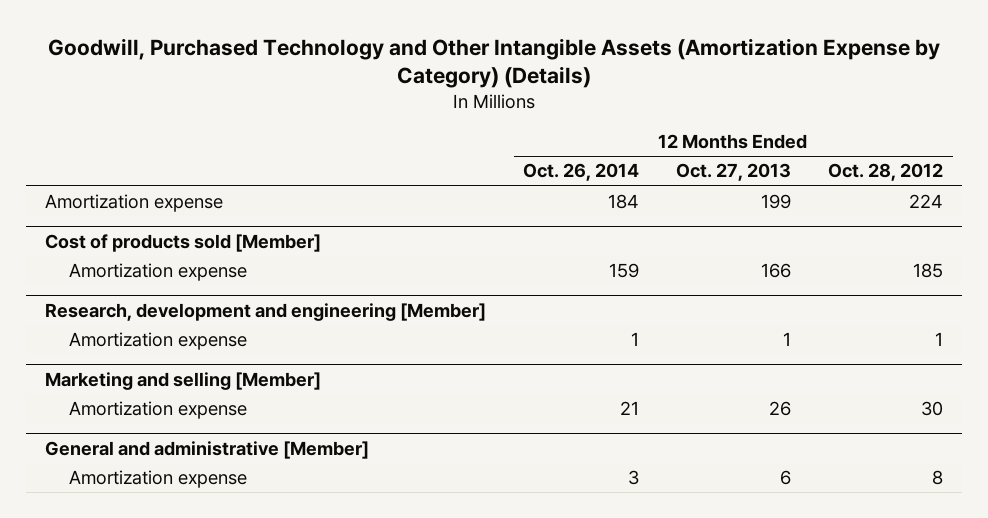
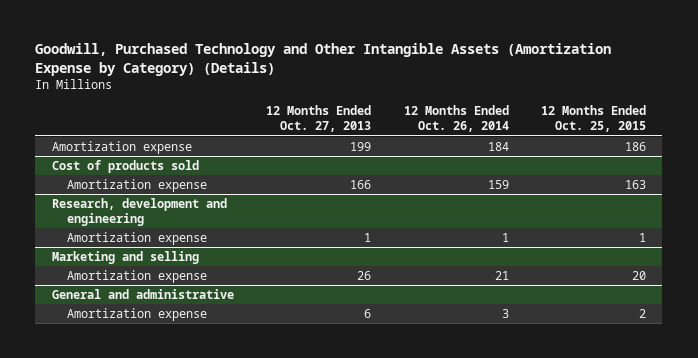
[828,163,944,182] Oct. 28, 2012 -> none
none -> [541,105,647,133] 12 Months Ended Oct. 25, 2015
[44,234,321,253] Cost of products sold [Member] -> [51,159,199,173] Cost of products sold
[44,303,486,322] Research, development and engineering [Member] -> [51,197,227,227] Research, development and engineering
[44,372,321,391] Marketing and selling [Member] -> [51,250,199,264] Marketing and selling
[44,441,369,460] General and administrative [Member] -> [51,288,234,299] General and administrative

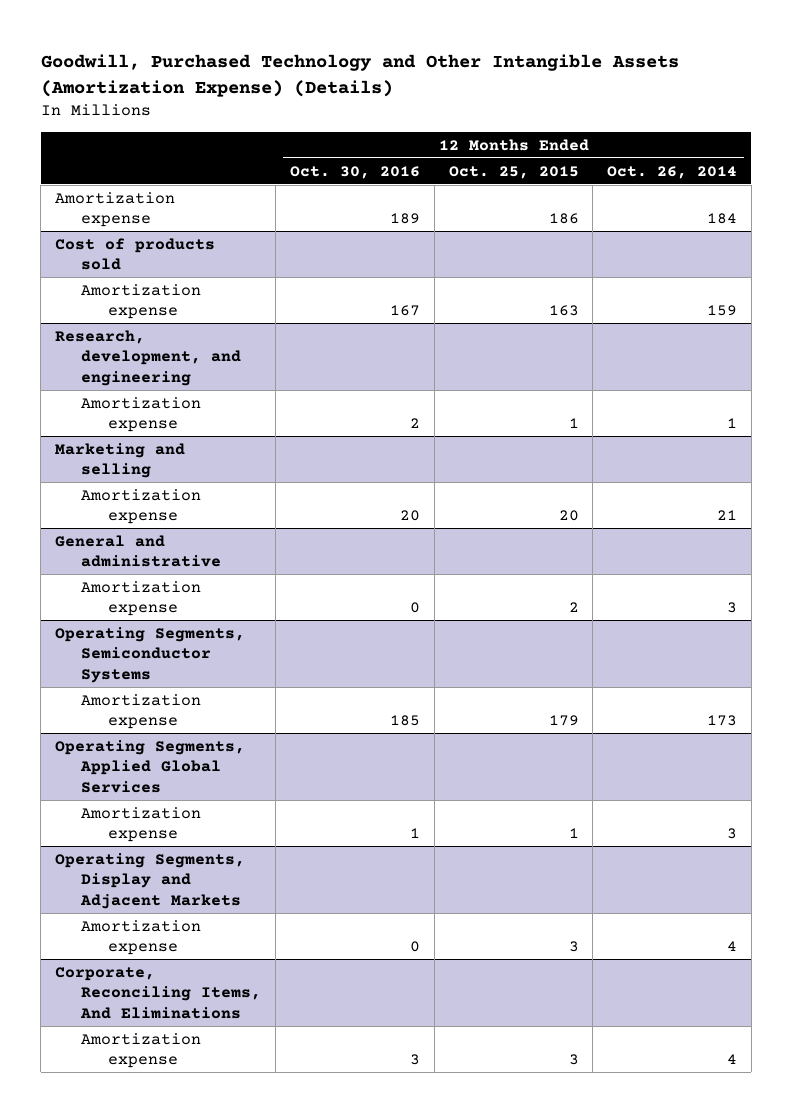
[35,43,612,76] Goodwill, Purchased Technology and Other Intangible Assets (Amortization Expense by Category) (Details) -> [40,53,679,97] Goodwill, Purchased Technology and Other Intangible Assets (Amortization Expense) (Details)
[266,105,372,133] 12 Months Ended Oct. 27, 2013 -> none
none -> [289,165,420,179] Oct. 30, 2016
[51,197,227,227] Research, development and engineering -> [55,329,242,386] Research, development, and engineering
none -> [55,626,246,683] Operating Segments, Semiconductor Systems
none -> [81,693,202,730] Amortization expense
none -> [55,739,246,793] Operating Segments, Applied Global Services
none -> [81,806,202,843] Amortization expense
none -> [55,852,246,909] Operating Segments, Display and Adjacent Markets
none -> [81,919,202,956] Amortization expense
none -> [55,966,262,1019] Corporate, Reconciling Items, And Eliminations
none -> [81,1032,202,1069] Amortization expense

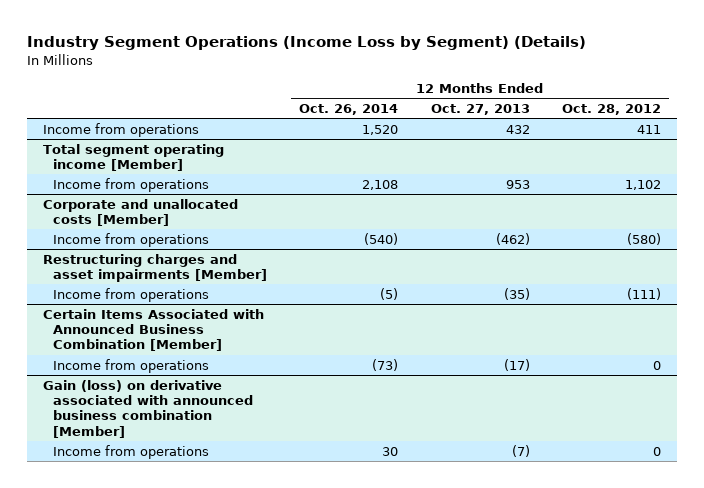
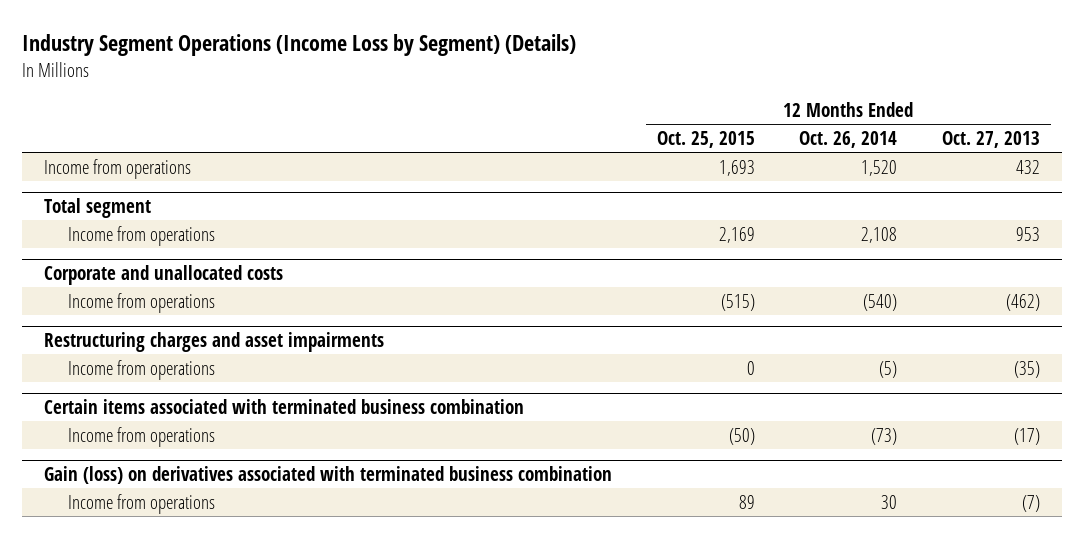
[561,103,661,115] Oct. 28, 2012 -> none
none -> [656,131,755,149] Oct. 25, 2015
[42,143,224,172] Total segment operating income [Member] -> [44,198,152,219] Total segment
[42,198,238,227] Corporate and unallocated costs [Member] -> [44,265,284,286] Corporate and unallocated costs
[42,253,268,283] Restructuring charges and asset impairments [Member] -> [44,332,385,353] Restructuring charges and asset impairments
[42,308,264,352] Certain Items Associated with Announced Business Combination [Member] -> [44,399,525,415] Certain items associated with terminated business combination
[42,379,254,438] Gain (loss) on derivative associated with announced business combination [Member] -> [44,466,613,485] Gain (loss) on derivatives associated with terminated business combination

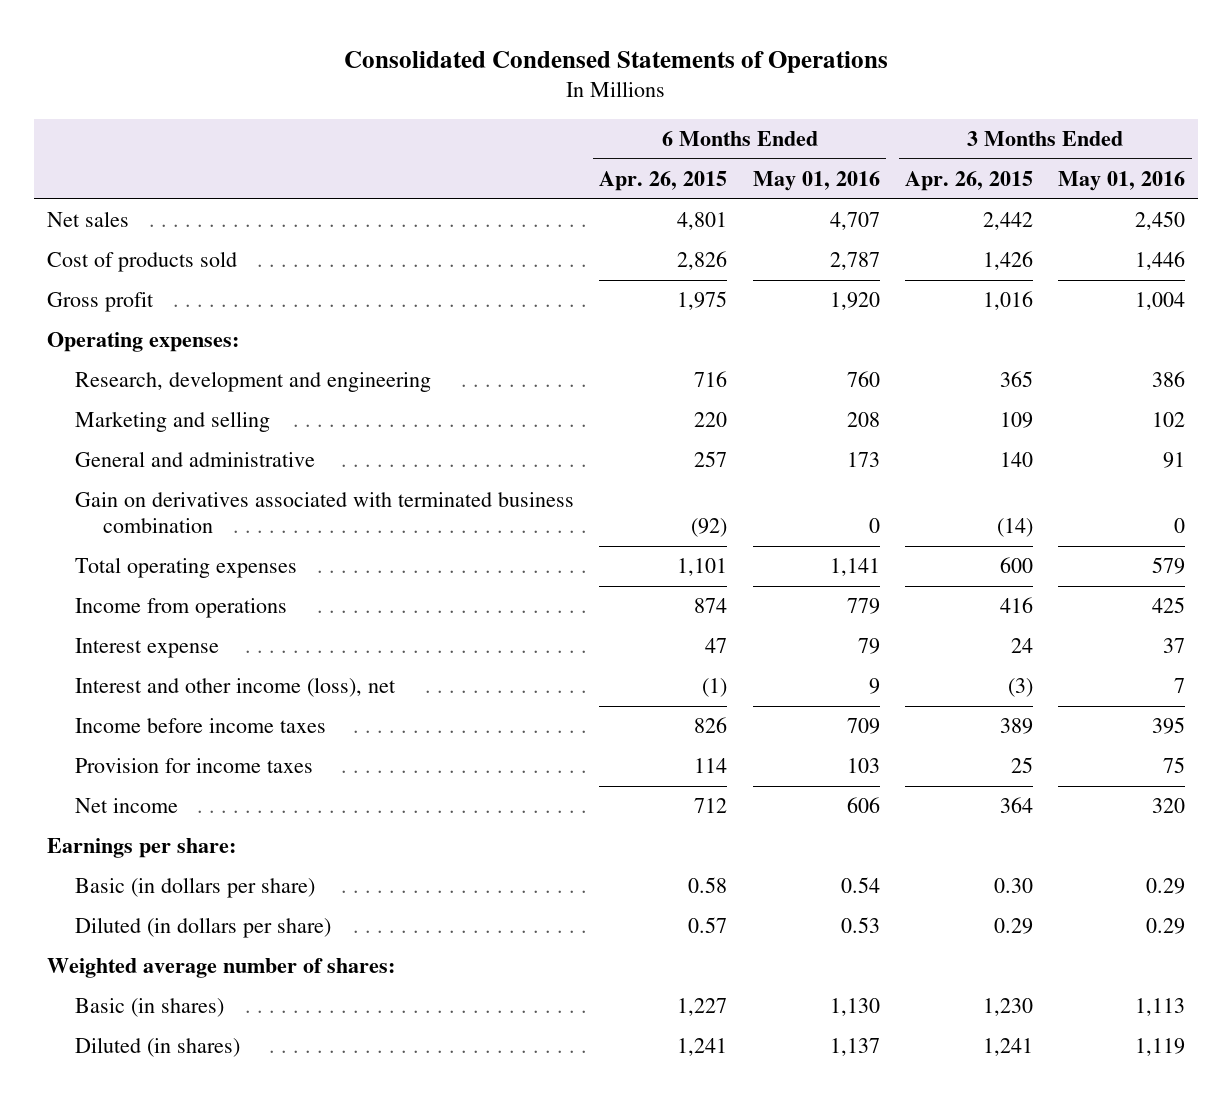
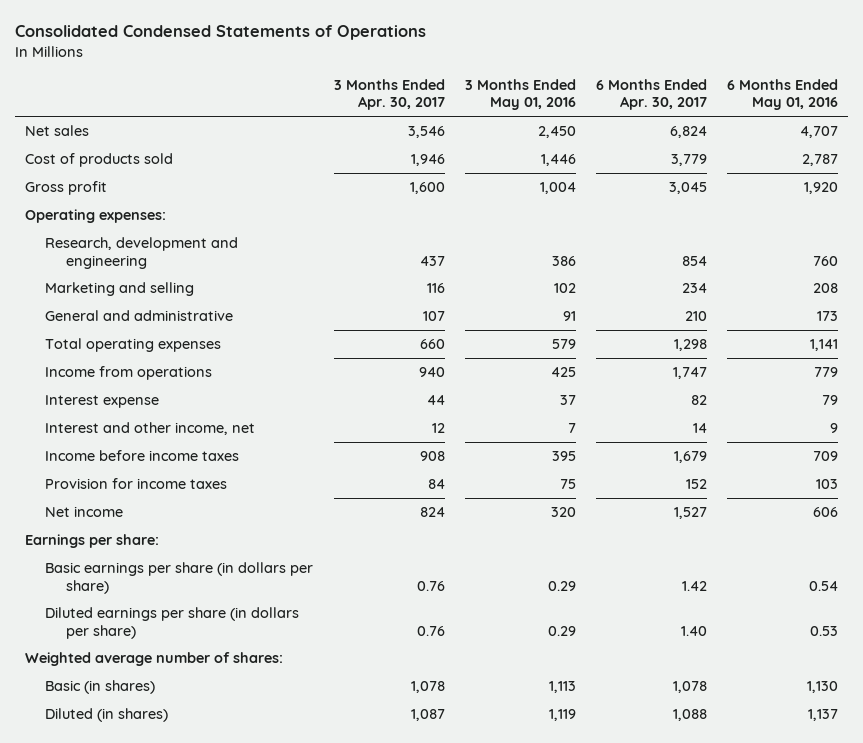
[599,171,728,192] Apr. 26, 2015 -> none
[904,171,1033,192] Apr. 26, 2015 -> none
none -> [333,78,445,111] 3 Months Ended Apr. 30, 2017
none -> [595,78,707,111] 6 Months Ended Apr. 30, 2017
[75,492,575,534] Gain on derivatives associated with terminated business combination -> none
[75,677,397,698] Interest and other income (loss), net -> [45,422,256,436] Interest and other income, net
[75,877,316,899] Basic (in dollars per share) -> [45,562,314,594] Basic earnings per share (in dollars per share)
[75,917,332,939] Diluted (in dollars per share) -> [45,607,300,639] Diluted earnings per share (in dollars per share)

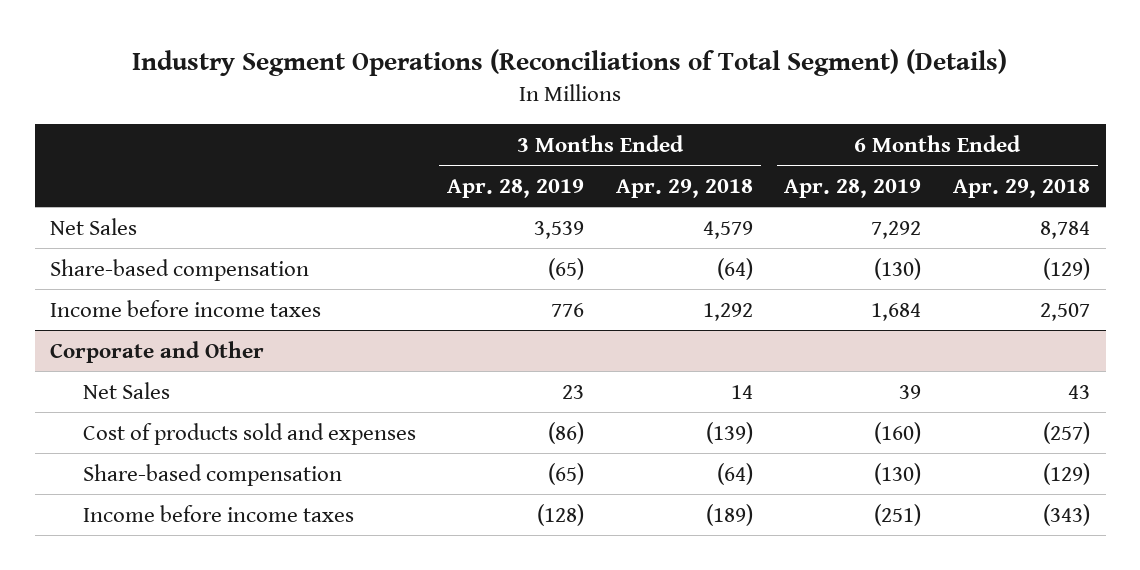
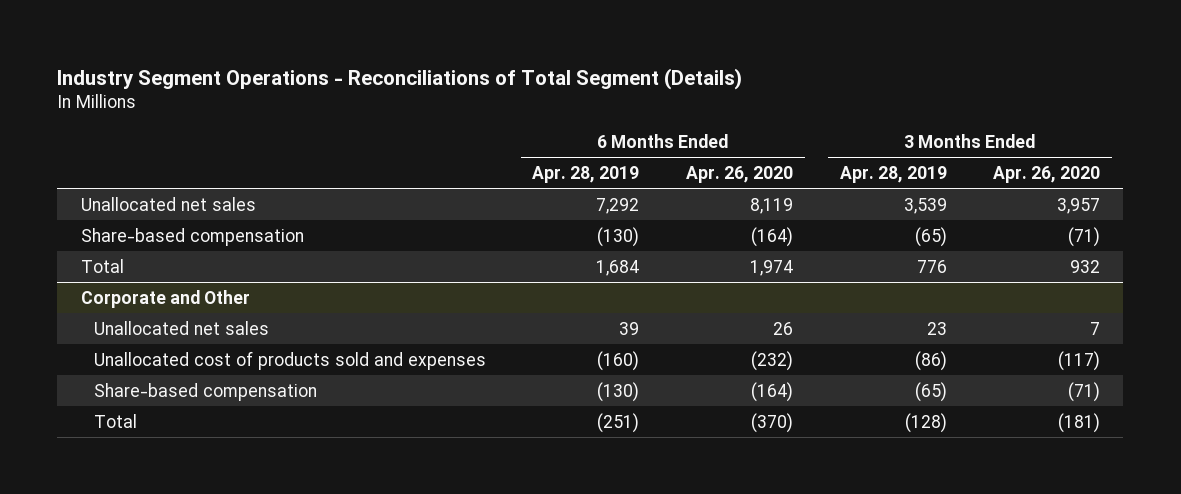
[132,49,1008,77] Industry Segment Operations (Reconciliations of Total Segment) (Details) -> [57,67,743,90] Industry Segment Operations - Reconciliations of Total Segment (Details)
[615,178,753,198] Apr. 29, 2018 -> none
[953,178,1091,198] Apr. 29, 2018 -> none
none -> [686,165,794,183] Apr. 26, 2020
none -> [993,165,1101,183] Apr. 26, 2020
[50,217,138,235] Net Sales -> [80,196,256,211] Unallocated net sales
[50,299,322,317] Income before income taxes -> [80,258,124,273] Total
[82,381,170,399] Net Sales -> [93,320,269,335] Unallocated net sales
[82,422,416,445] Cost of products sold and expenses -> [93,350,486,370] Unallocated cost of products sold and expenses
[82,504,354,522] Income before income taxes -> [93,413,137,428] Total

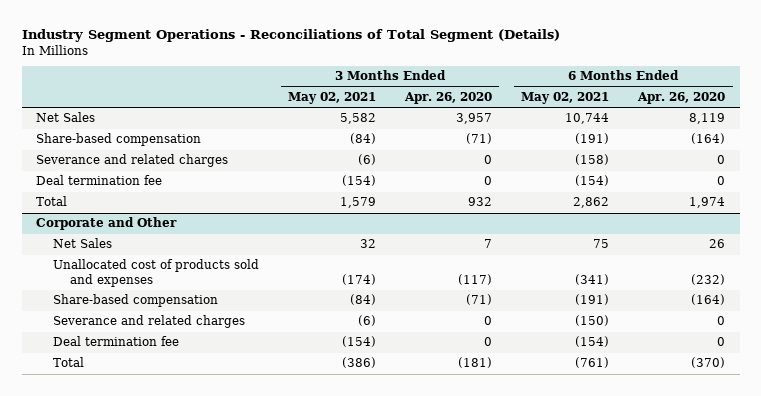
[532,165,640,183] Apr. 28, 2019 -> none
[839,165,947,183] Apr. 28, 2019 -> none
none -> [288,91,377,104] May 02, 2021
none -> [521,91,610,104] May 02, 2021
[80,196,256,211] Unallocated net sales -> [36,112,96,123] Net Sales
none -> [36,154,229,168] Severance and related charges
none -> [36,175,163,186] Deal termination fee
[93,320,269,335] Unallocated net sales -> [53,238,113,249] Net Sales
none -> [53,315,246,329] Severance and related charges
none -> [53,336,180,347] Deal termination fee

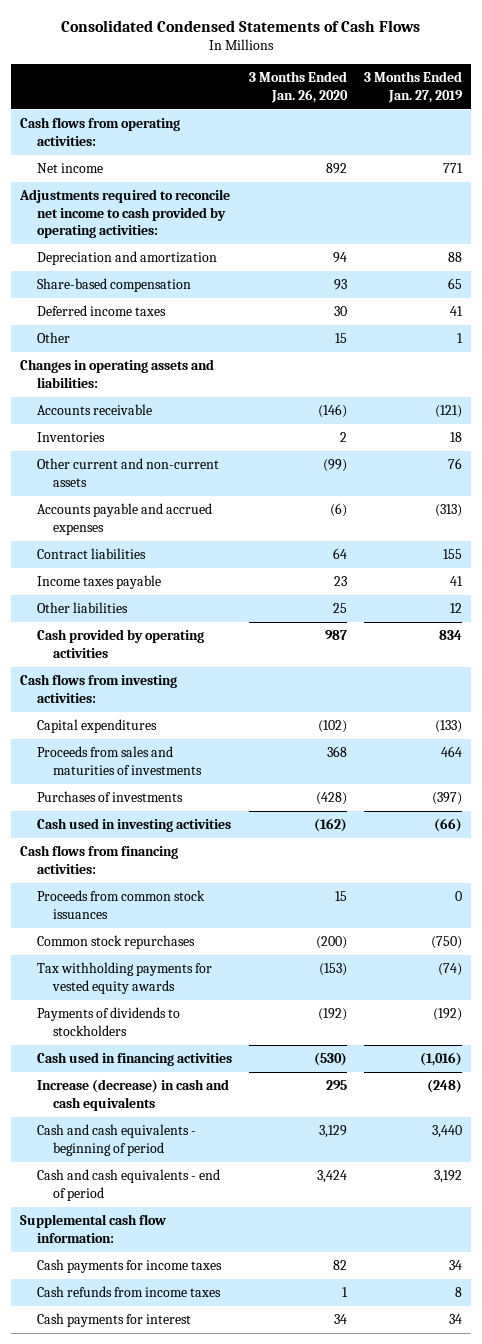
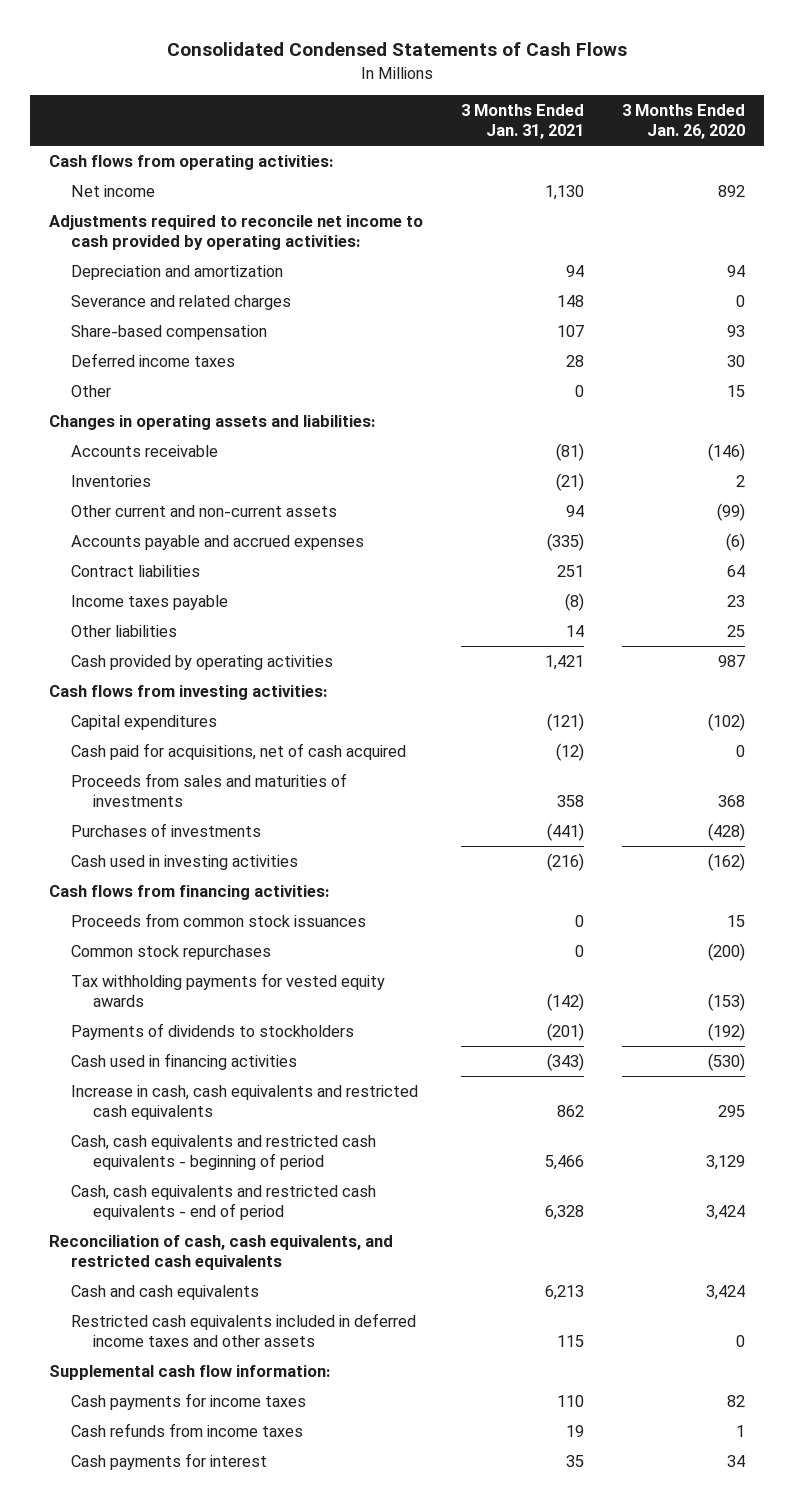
[364,71,464,103] 3 Months Ended Jan. 27, 2019 -> none
none -> [460,104,584,140] 3 Months Ended Jan. 31, 2021
none -> [71,295,292,311] Severance and related charges
none -> [71,743,407,761] Cash paid for acquisitions, net of cash acquired
[36,1079,229,1111] Increase (decrease) in cash and cash equivalents -> [71,1085,419,1120] Increase in cash, cash equivalents and restricted cash equivalents
[36,1124,196,1156] Cash and cash equivalents - beginning of period -> [71,1135,377,1170] Cash, cash equivalents and restricted cash equivalents - beginning of period
[36,1169,220,1201] Cash and cash equivalents - end of period -> [71,1185,377,1220] Cash, cash equivalents and restricted cash equivalents - end of period
none -> [49,1235,394,1270] Reconciliation of cash, cash equivalents, and restricted cash equivalents
none -> [71,1285,260,1301] Cash and cash equivalents
none -> [71,1313,417,1347] Restricted cash equivalents included in deferred income taxes and other assets

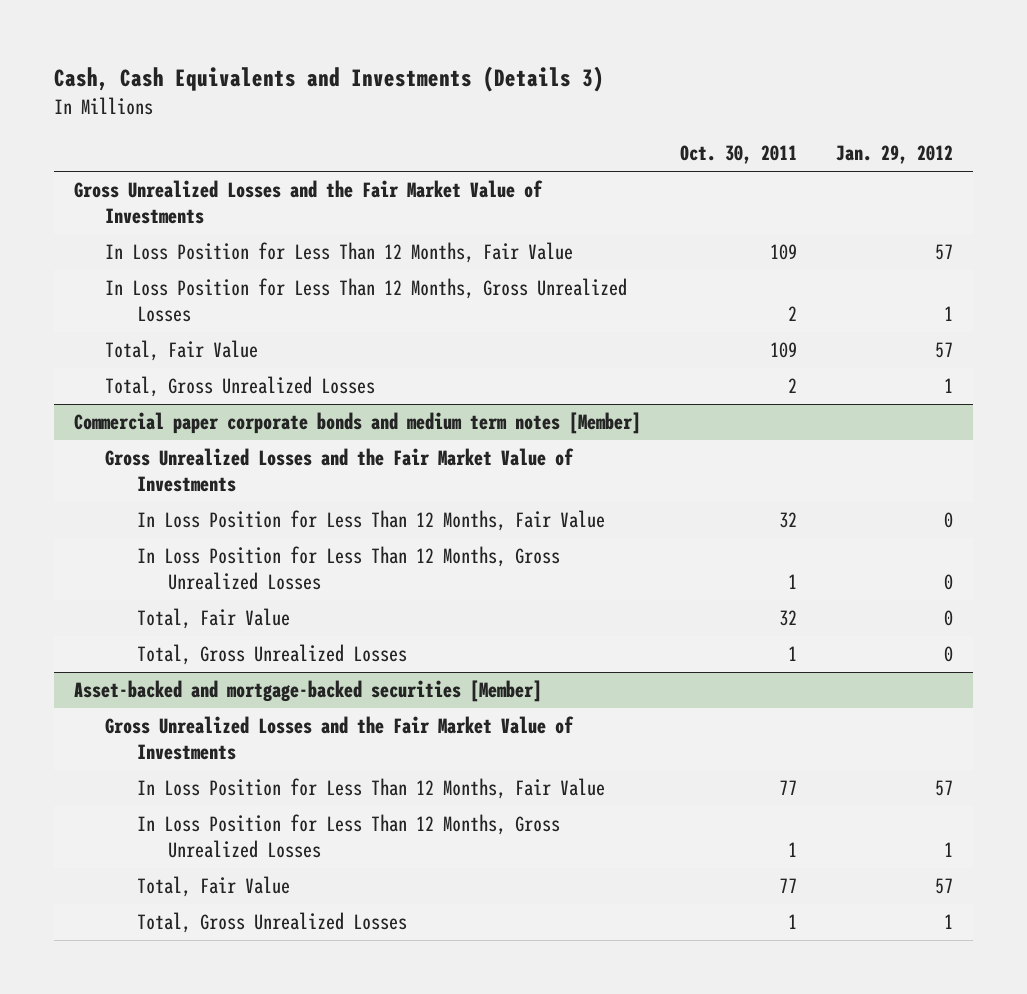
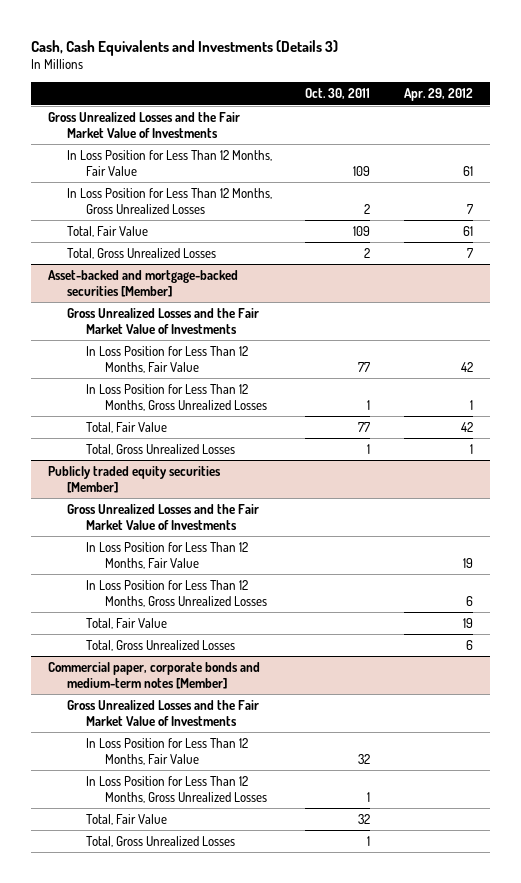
[836,145,954,165] Jan. 29, 2012 -> none
none -> [403,88,473,102] Apr. 29, 2012
[73,412,641,435] Commercial paper corporate bonds and medium term notes [Member] -> none
[105,448,575,492] Gross Unrealized Losses and the Fair Market Value of Investments -> none
[136,510,605,532] In Loss Position for Less Than 12 Months, Fair Value -> none
[136,546,560,590] In Loss Position for Less Than 12 Months, Gross Unrealized Losses -> none
[136,608,290,630] Total, Fair Value -> none
[136,644,407,666] Total, Gross Unrealized Losses -> none
none -> [47,465,221,494] Publicly traded equity securities [Member]
none -> [67,503,260,531] Gross Unrealized Losses and the Fair Market Value of Investments
none -> [86,541,249,570] In Loss Position for Less Than 12 Months, Fair Value
none -> [86,579,268,608] In Loss Position for Less Than 12 Months, Gross Unrealized Losses
none -> [86,617,168,629] Total, Fair Value
none -> [86,639,236,651] Total, Gross Unrealized Losses
none -> [47,661,260,690] Commercial paper, corporate bonds and medium-term notes [Member]
none -> [67,699,260,727] Gross Unrealized Losses and the Fair Market Value of Investments
none -> [86,737,249,766] In Loss Position for Less Than 12 Months, Fair Value
none -> [86,775,268,804] In Loss Position for Less Than 12 Months, Gross Unrealized Losses
none -> [86,813,168,825] Total, Fair Value
none -> [86,835,236,847] Total, Gross Unrealized Losses

